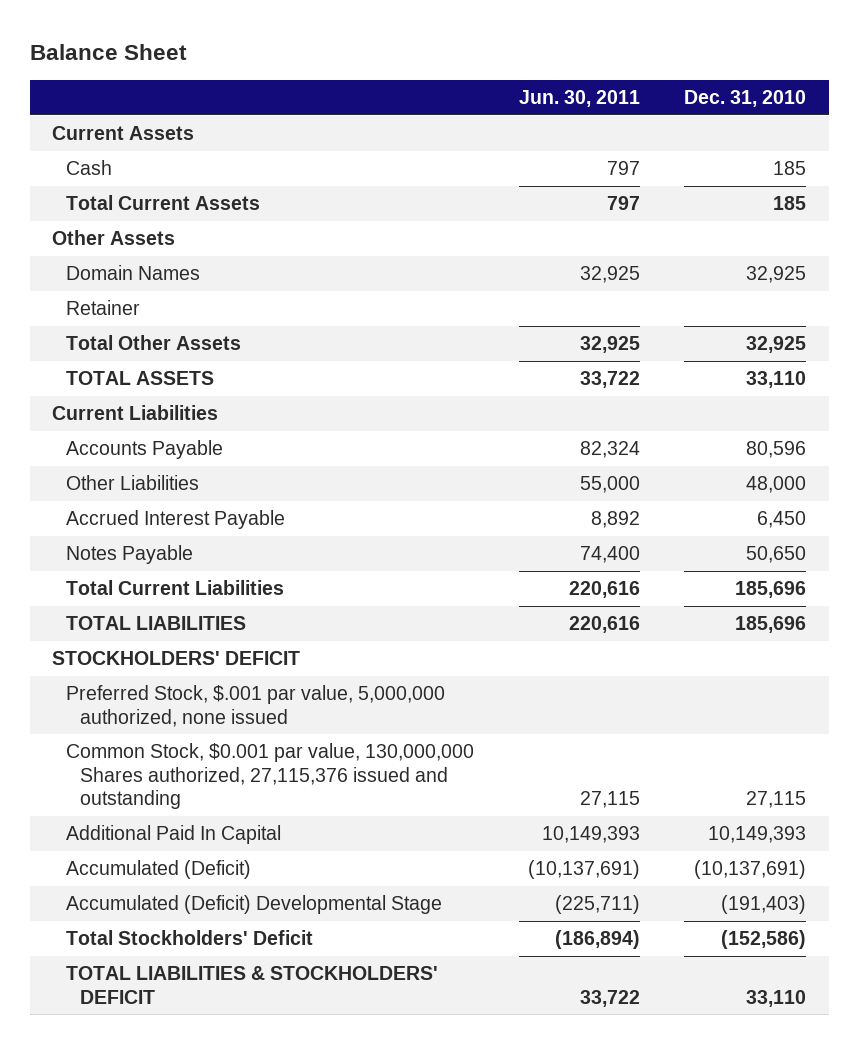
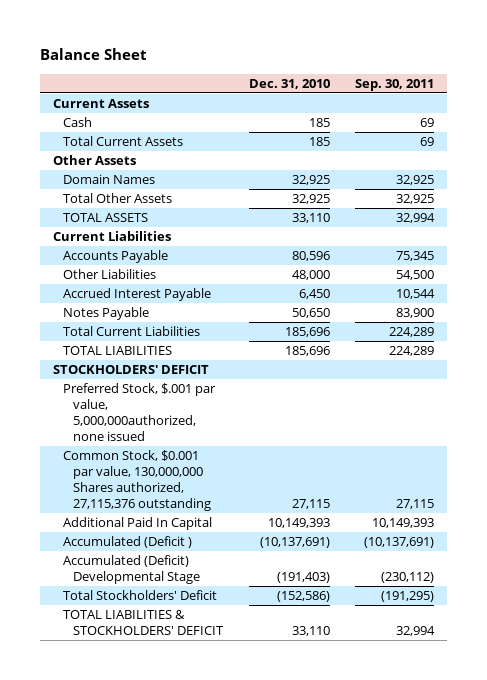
[518,90,640,108] Jun. 30, 2011 -> none
none -> [355,78,435,91] Sep. 30, 2011
[66,300,141,316] Retainer -> none
[66,685,446,727] Preferred Stock, $.001 par value, 5,000,000 authorized, none issued -> [62,383,216,441] Preferred Stock, $.001 par value, 5,000,000authorized, none issued
[66,743,475,810] Common Stock, $0.001 par value, 130,000,000 Shares authorized, 27,115,376 issued and outstanding -> [62,450,212,511] Common Stock, $0.001 par value, 130,000,000 Shares authorized, 27,115,376 outstanding
[66,860,252,880] Accumulated (Deficit) -> [62,536,192,549] Accumulated (Deficit )

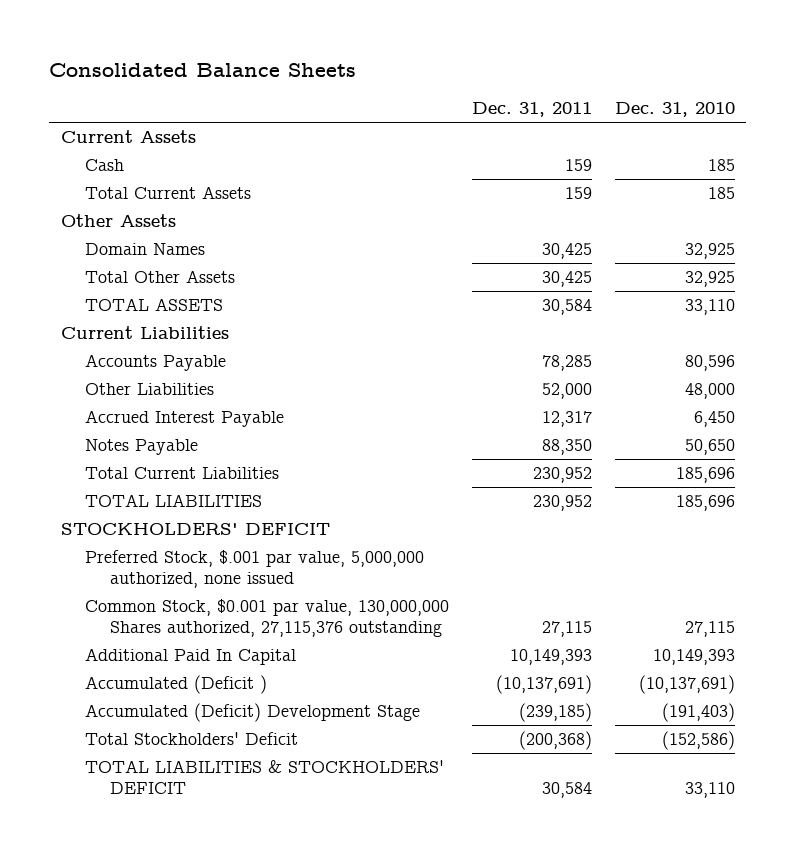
[40,48,148,61] Balance Sheet -> [49,62,357,77] Consolidated Balance Sheets
[355,78,435,91] Sep. 30, 2011 -> none
none -> [471,102,592,118] Dec. 31, 2011
[62,383,216,441] Preferred Stock, $.001 par value, 5,000,000authorized, none issued -> [85,549,425,588] Preferred Stock, $.001 par value, 5,000,000 authorized, none issued
[62,555,201,585] Accumulated (Deficit) Developmental Stage -> [85,702,421,722] Accumulated (Deficit) Development Stage

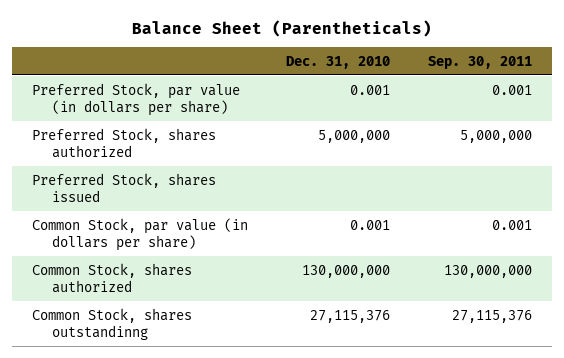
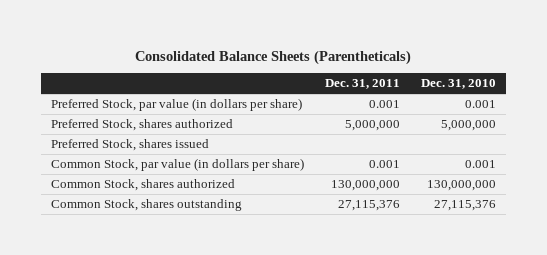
[132,19,433,37] Balance Sheet (Parentheticals) -> [135,49,412,65] Consolidated Balance Sheets (Parentheticals)
[428,55,533,69] Sep. 30, 2011 -> none
none -> [324,79,400,90] Dec. 31, 2011
[31,307,192,341] Common Stock, shares outstandinng -> [51,199,243,212] Common Stock, shares outstanding

